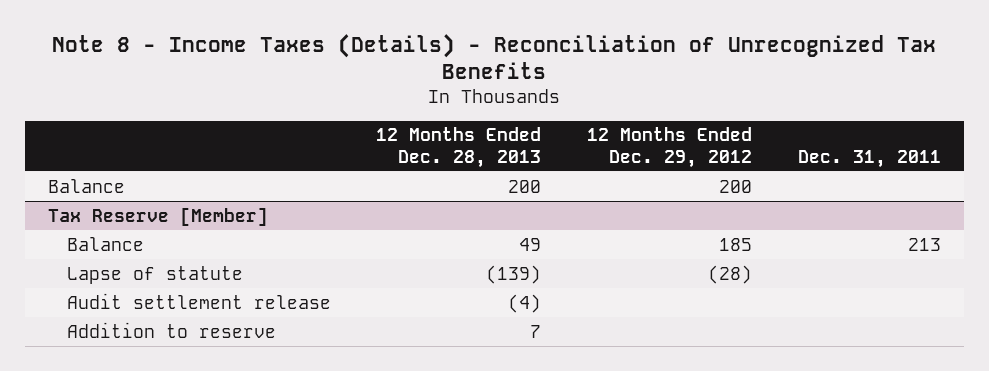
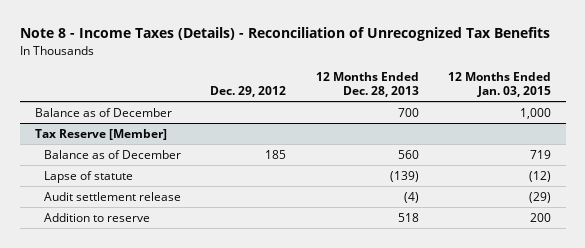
[587,127,753,168] 12 Months Ended Dec. 29, 2012 -> none
[797,149,941,168] Dec. 31, 2011 -> none
none -> [210,85,287,97] Dec. 29, 2012
none -> [447,72,551,97] 12 Months Ended Jan. 03, 2015
[47,178,125,193] Balance -> [34,107,172,117] Balance as of December
[508,179,542,193] 200 -> [397,107,419,117] 700
[66,236,144,251] Balance -> [43,149,181,159] Balance as of December
[519,237,542,251] 49 -> [397,149,419,159] 560
[530,324,542,338] 7 -> [397,212,419,222] 518

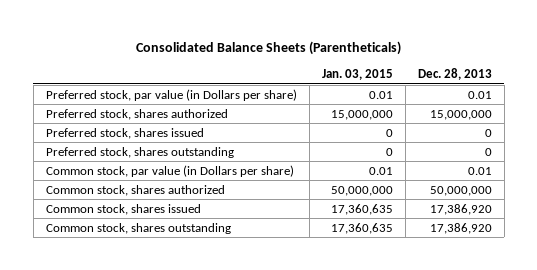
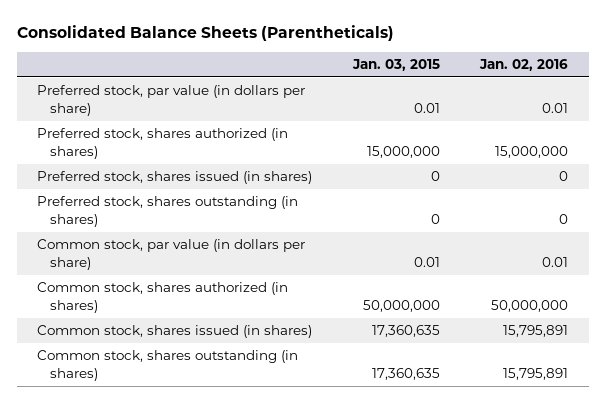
[417,68,492,81] Dec. 28, 2013 -> none
none -> [479,58,569,71] Jan. 02, 2016
[45,88,297,101] Preferred stock, par value (in Dollars per share) -> [37,85,306,116] Preferred stock, par value (in dollars per share)
[45,108,228,120] Preferred stock, shares authorized -> [37,128,289,159] Preferred stock, shares authorized (in shares)
[45,127,204,139] Preferred stock, shares issued -> [37,171,313,185] Preferred stock, shares issued (in shares)
[45,146,234,158] Preferred stock, shares outstanding -> [37,196,299,227] Preferred stock, shares outstanding (in shares)
[45,164,294,177] Common stock, par value (in Dollars per share) -> [37,239,306,270] Common stock, par value (in dollars per share)
[45,184,225,196] Common stock, shares authorized -> [37,282,289,313] Common stock, shares authorized (in shares)
[45,203,201,215] Common stock, shares issued -> [37,325,313,339] Common stock, shares issued (in shares)
[45,222,231,234] Common stock, shares outstanding -> [37,350,299,381] Common stock, shares outstanding (in shares)

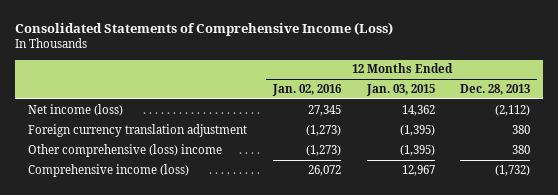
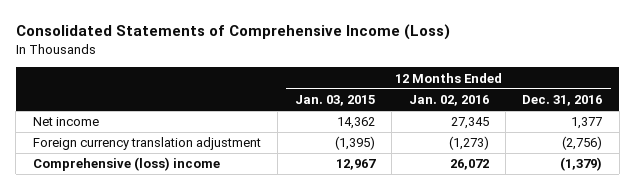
[460,84,531,96] Dec. 28, 2013 -> none
none -> [522,95,603,107] Dec. 31, 2016
[28,103,124,116] Net income (loss) -> [32,117,99,127] Net income
[28,143,223,157] Other comprehensive (loss) income -> none
[28,163,190,177] Comprehensive income (loss) -> [32,157,220,172] Comprehensive (loss) income

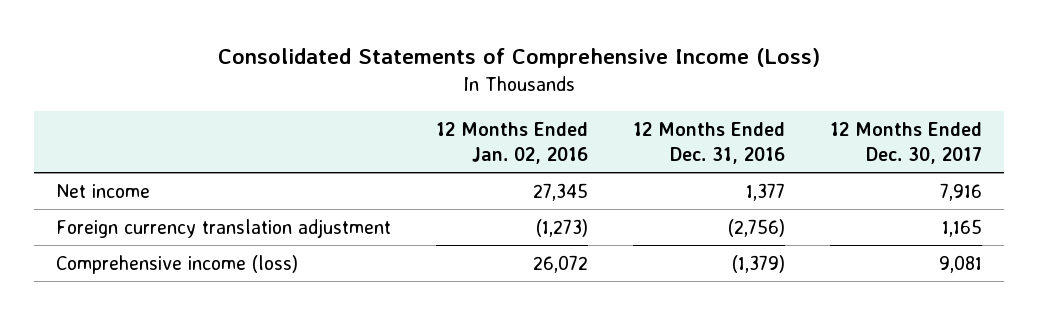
[294,95,375,107] Jan. 03, 2015 -> none
none -> [829,121,982,164] 12 Months Ended Dec. 30, 2017
[32,157,220,172] Comprehensive (loss) income -> [56,254,299,274] Comprehensive income (loss)

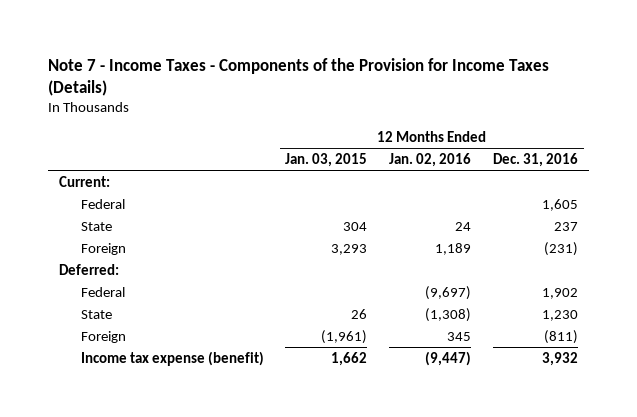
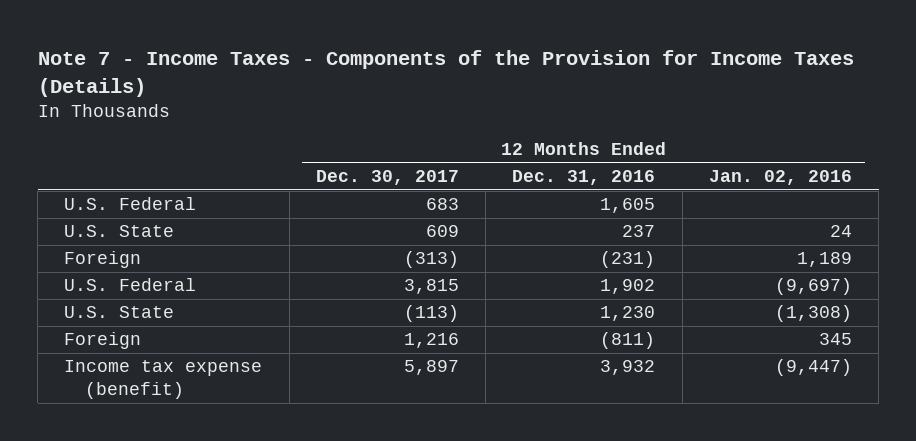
[285,152,368,167] Jan. 03, 2015 -> none
none -> [315,169,459,185] Dec. 30, 2017
[59,175,111,187] Current: -> none
[80,198,125,209] Federal -> [64,197,197,211] U.S. Federal
[80,221,112,231] State -> [64,225,175,238] U.S. State
[59,263,120,275] Deferred: -> none
[80,286,125,297] Federal -> [64,278,197,292] U.S. Federal
[80,309,112,319] State -> [64,306,175,319] U.S. State

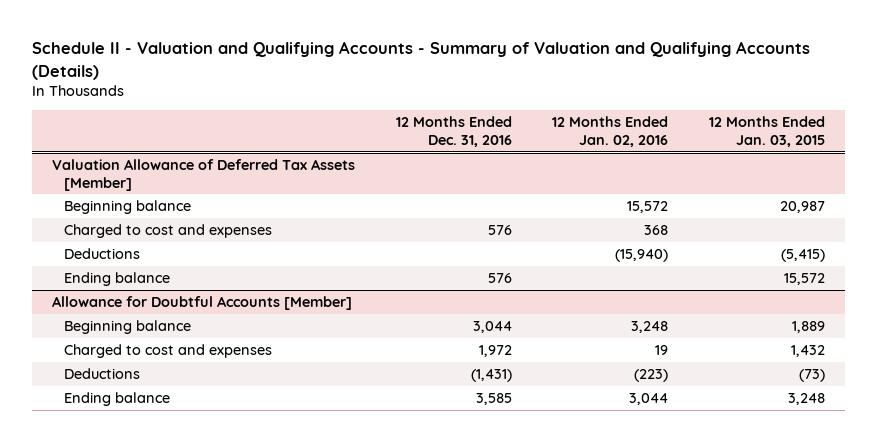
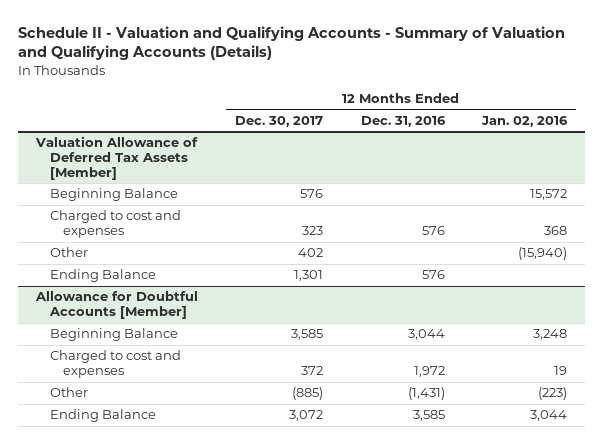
[709,116,826,147] 12 Months Ended Jan. 03, 2015 -> none
none -> [235,115,324,127] Dec. 30, 2017
[63,199,191,214] Beginning balance -> [49,188,178,202] Beginning Balance
[63,247,140,259] Deductions -> [49,247,88,258] Other
[63,271,170,286] Ending balance -> [49,269,156,283] Ending Balance
[63,319,191,334] Beginning balance -> [49,328,178,342] Beginning Balance
[63,367,140,379] Deductions -> [49,387,88,398] Other
[63,391,170,406] Ending balance -> [49,409,156,423] Ending Balance

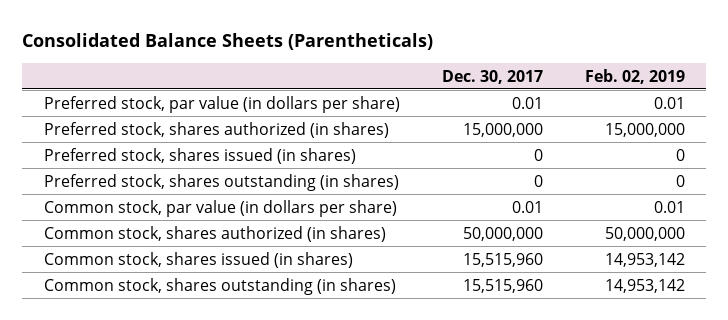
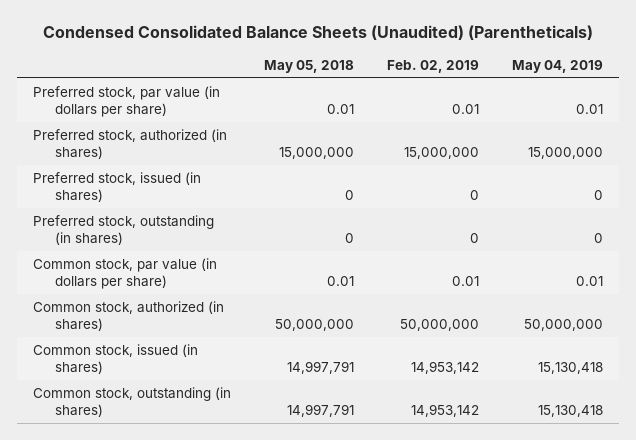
[22,33,434,51] Consolidated Balance Sheets (Parentheticals) -> [43,25,594,41] Condensed Consolidated Balance Sheets (Unaudited) (Parentheticals)
[441,69,543,84] Dec. 30, 2017 -> none
none -> [264,59,355,73] May 05, 2018
none -> [512,59,604,73] May 04, 2019
[43,121,389,138] Preferred stock, shares authorized (in shares) -> [33,128,228,159] Preferred stock, authorized (in shares)
[43,147,356,164] Preferred stock, shares issued (in shares) -> [33,171,202,202] Preferred stock, issued (in shares)
[43,173,399,191] Preferred stock, shares outstanding (in shares) -> [33,214,215,245] Preferred stock, outstanding (in shares)
[43,225,386,242] Common stock, shares authorized (in shares) -> [33,300,225,331] Common stock, authorized (in shares)
[43,251,353,268] Common stock, shares issued (in shares) -> [33,343,199,374] Common stock, issued (in shares)
[43,277,396,295] Common stock, shares outstanding (in shares) -> [33,386,232,417] Common stock, outstanding (in shares)

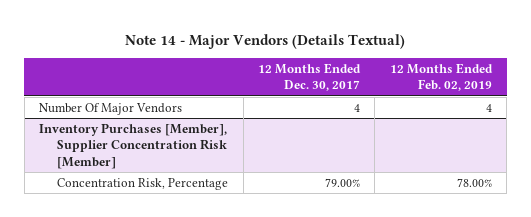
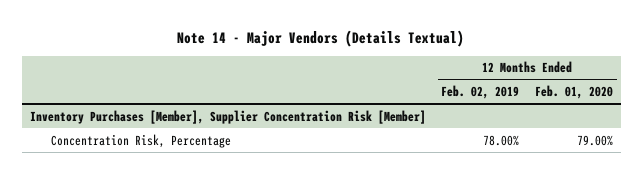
[258,62,362,92] 12 Months Ended Dec. 30, 2017 -> none
none -> [535,85,614,100] Feb. 01, 2020
[39,102,183,115] Number Of Major Vendors -> none

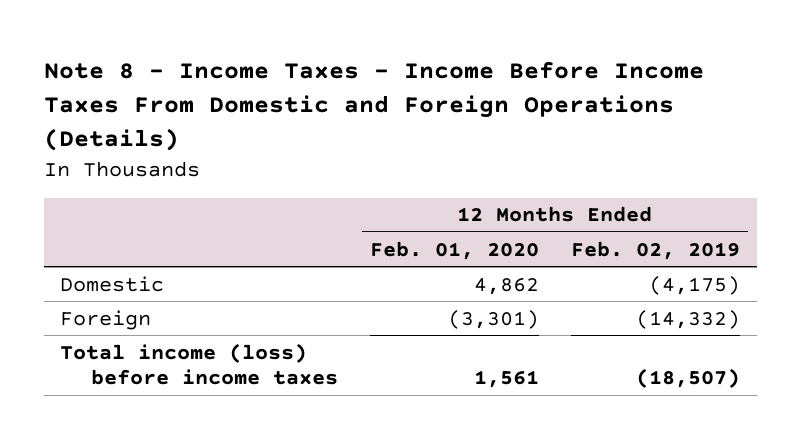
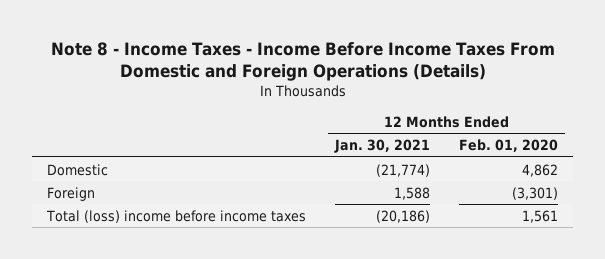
[571,240,741,260] Feb. 02, 2019 -> none
none -> [334,139,431,154] Jan. 30, 2021
[59,342,338,386] Total income (loss) before income taxes -> [46,209,307,223] Total (loss) income before income taxes

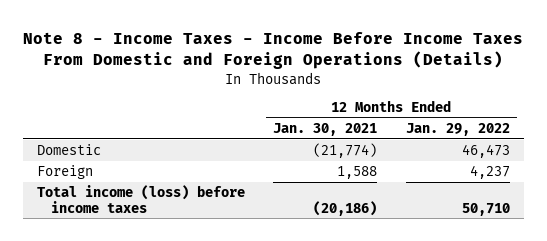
[459,139,559,153] Feb. 01, 2020 -> none
none -> [405,123,510,137] Jan. 29, 2022
[46,209,307,223] Total (loss) income before income taxes -> [36,185,245,213] Total income (loss) before income taxes

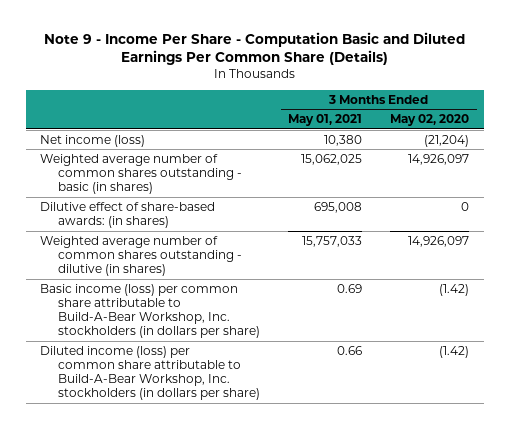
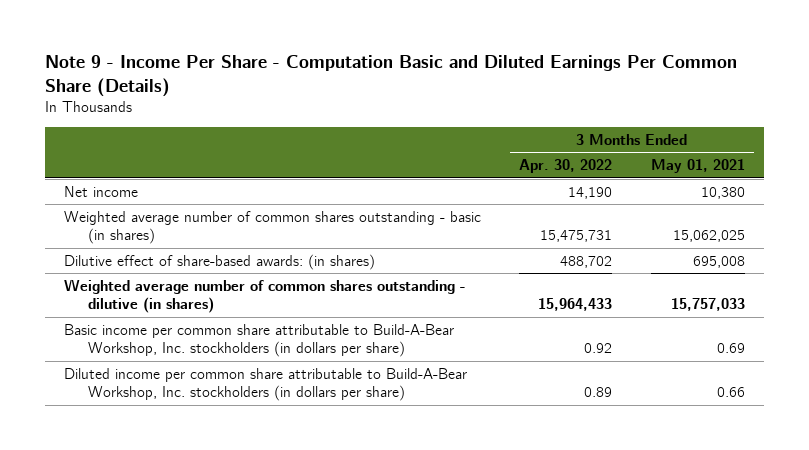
[390,113,470,126] May 02, 2020 -> none
none -> [519,159,613,174] Apr. 30, 2022
[39,134,145,147] Net income (loss) -> [63,185,138,197] Net income
[39,283,260,339] Basic income (loss) per common share attributable to Build-A-Bear Workshop, Inc. stockholders (in dollars per share) -> [63,323,454,358] Basic income per common share attributable to Build-A-Bear Workshop, Inc. stockholders (in dollars per share)
[39,345,260,401] Diluted income (loss) per common share attributable to Build-A-Bear Workshop, Inc. stockholders (in dollars per share) -> [63,367,467,402] Diluted income per common share attributable to Build-A-Bear Workshop, Inc. stockholders (in dollars per share)

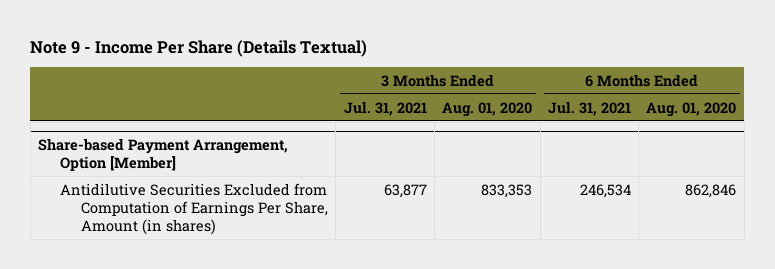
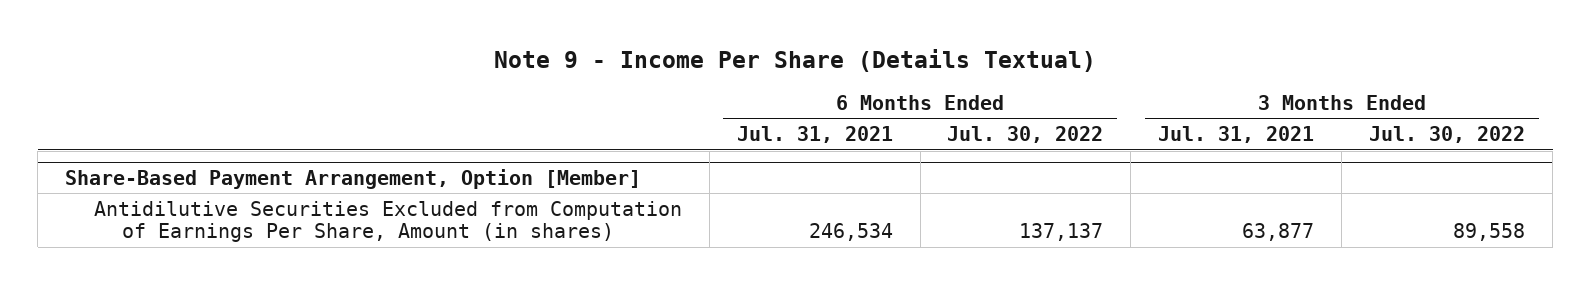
[442,101,533,117] Aug. 01, 2020 -> none
[646,101,737,117] Aug. 01, 2020 -> none
none -> [947,126,1104,144] Jul. 30, 2022
none -> [1369,126,1526,144] Jul. 30, 2022
[38,137,289,171] Share-based Payment Arrangement, Option [Member] -> [65,168,642,189] Share-Based Payment Arrangement, Option [Member]

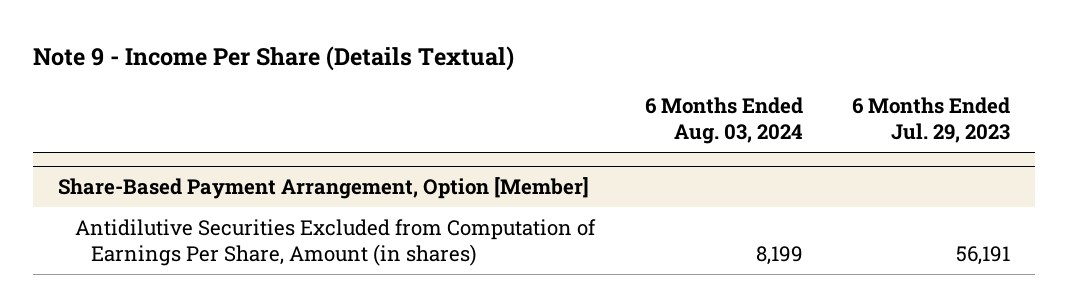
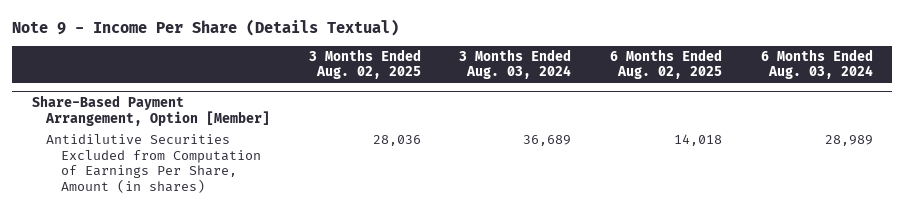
[852,96,1011,143] 6 Months Ended Jul. 29, 2023 -> none
none -> [308,48,421,80] 3 Months Ended Aug. 02, 2025
none -> [459,48,572,80] 3 Months Ended Aug. 03, 2024
none -> [610,48,723,80] 6 Months Ended Aug. 02, 2025
[755,246,803,266] 8,199 -> [824,135,873,147] 28,989

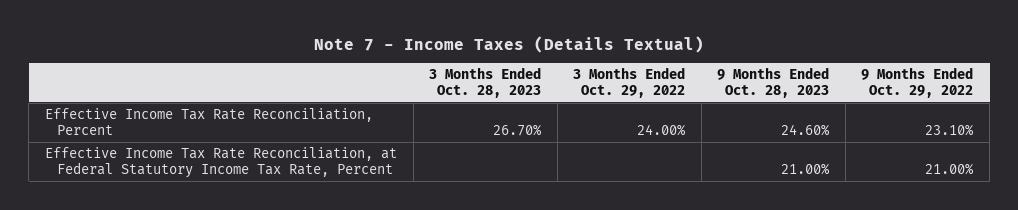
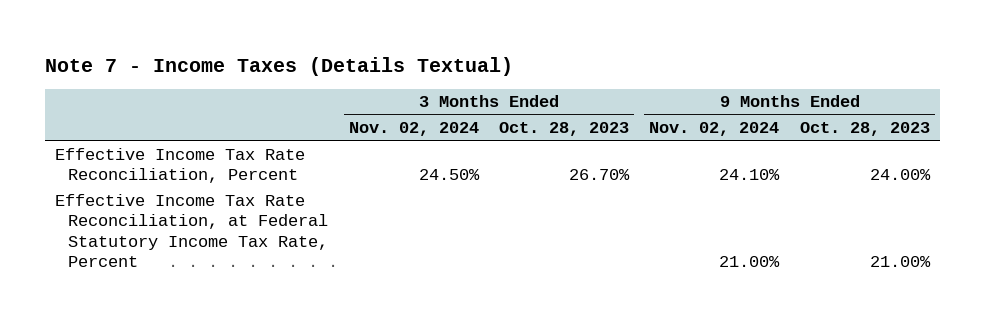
[573,66,686,99] 3 Months Ended Oct. 29, 2022 -> none
[861,66,974,99] 9 Months Ended Oct. 29, 2022 -> none
none -> [348,122,479,137] Nov. 02, 2024
none -> [649,122,780,137] Nov. 02, 2024
[781,124,831,137] 24.60% -> [869,169,931,181] 24.00%

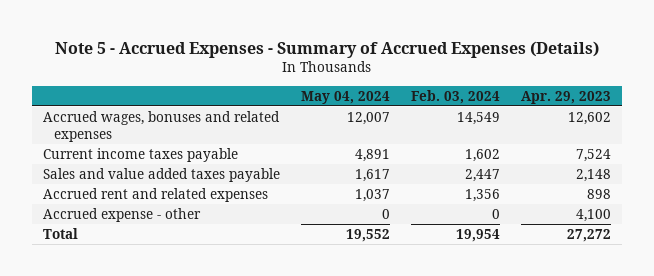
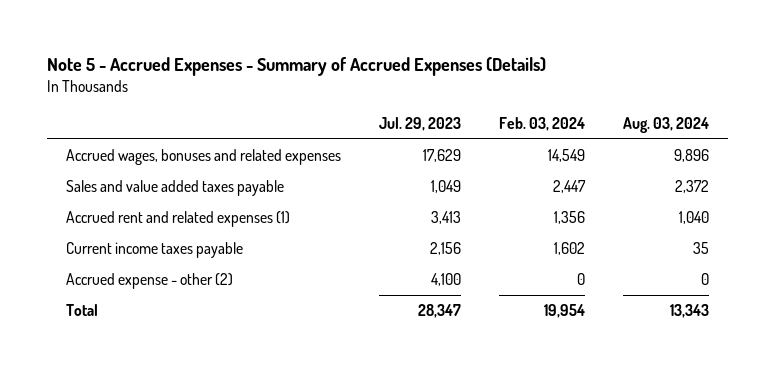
[300,90,390,104] May 04, 2024 -> none
[521,90,612,104] Apr. 29, 2023 -> none
none -> [379,116,462,131] Jul. 29, 2023
none -> [623,116,710,133] Aug. 03, 2024
[42,188,268,203] Accrued rent and related expenses -> [66,211,291,228] Accrued rent and related expenses (1)
[42,148,238,163] Current income taxes payable -> [66,242,244,259] Current income taxes payable
[42,208,201,223] Accrued expense - other -> [66,273,234,290] Accrued expense - other (2)

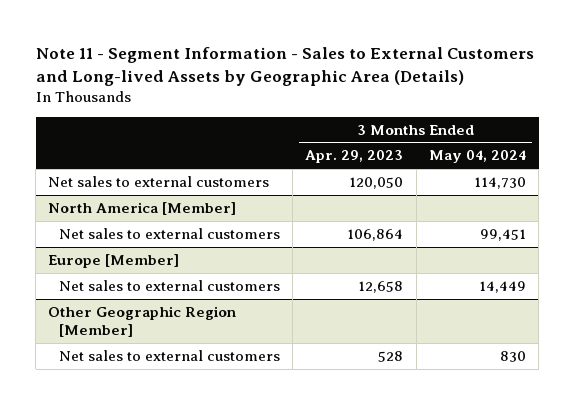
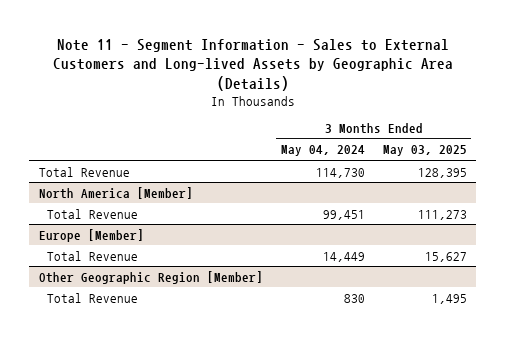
[305,150,404,164] Apr. 29, 2023 -> none
none -> [382,145,467,157] May 03, 2025
[48,175,270,187] Net sales to external customers -> [38,166,130,177] Total Revenue
[58,227,280,239] Net sales to external customers -> [47,208,139,219] Total Revenue
[58,279,280,291] Net sales to external customers -> [47,250,139,261] Total Revenue
[58,349,280,361] Net sales to external customers -> [47,292,139,303] Total Revenue

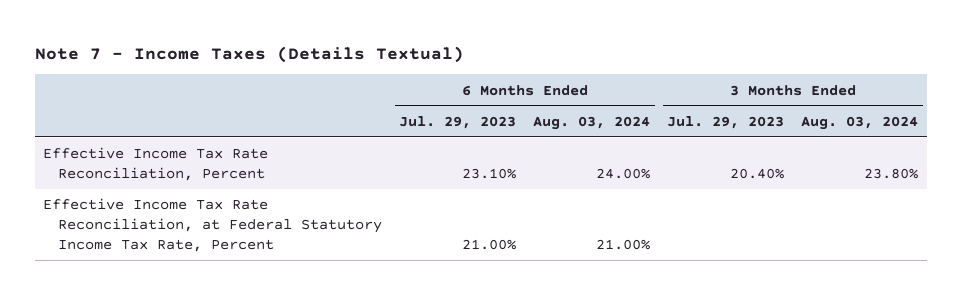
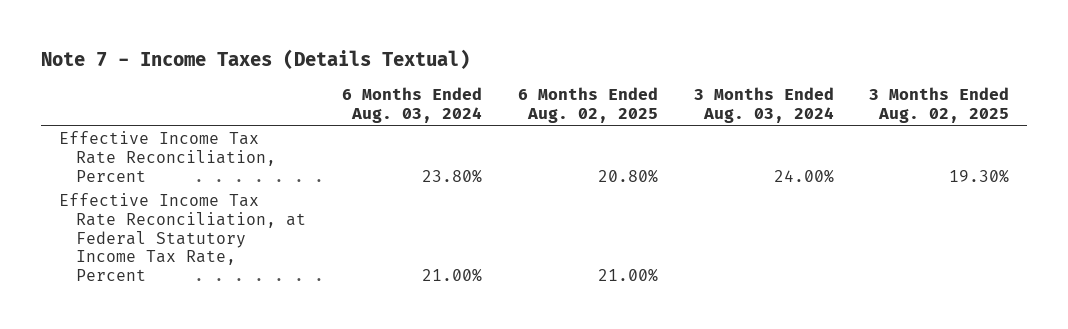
[399,115,517,129] Jul. 29, 2023 -> none
[667,115,785,129] Jul. 29, 2023 -> none
none -> [517,86,658,123] 6 Months Ended Aug. 02, 2025
none -> [869,86,1010,123] 3 Months Ended Aug. 02, 2025
[596,168,651,180] 24.00% -> [421,168,482,183] 23.80%
[864,168,919,180] 23.80% -> [773,168,834,183] 24.00%

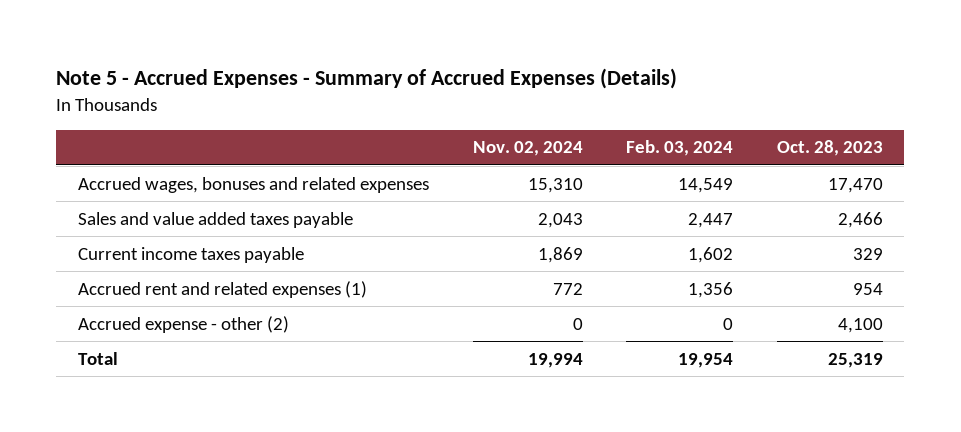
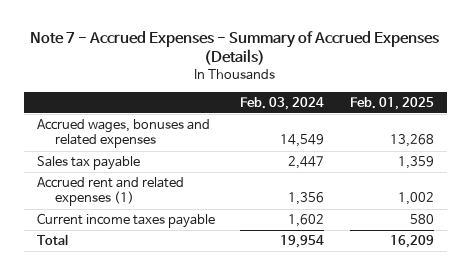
[56,68,678,90] Note 5 - Accrued Expenses - Summary of Accrued Expenses (Details) -> [30,31,440,66] Note 7 - Accrued Expenses - Summary of Accrued Expenses (Details)
[472,141,583,157] Nov. 02, 2024 -> none
[776,140,883,157] Oct. 28, 2023 -> none
none -> [349,96,434,110] Feb. 01, 2025
[78,211,354,228] Sales and value added taxes payable -> [36,156,140,171] Sales tax payable
[78,315,290,333] Accrued expense - other (2) -> none
[78,246,305,263] Current income taxes payable -> [36,213,215,229] Current income taxes payable

